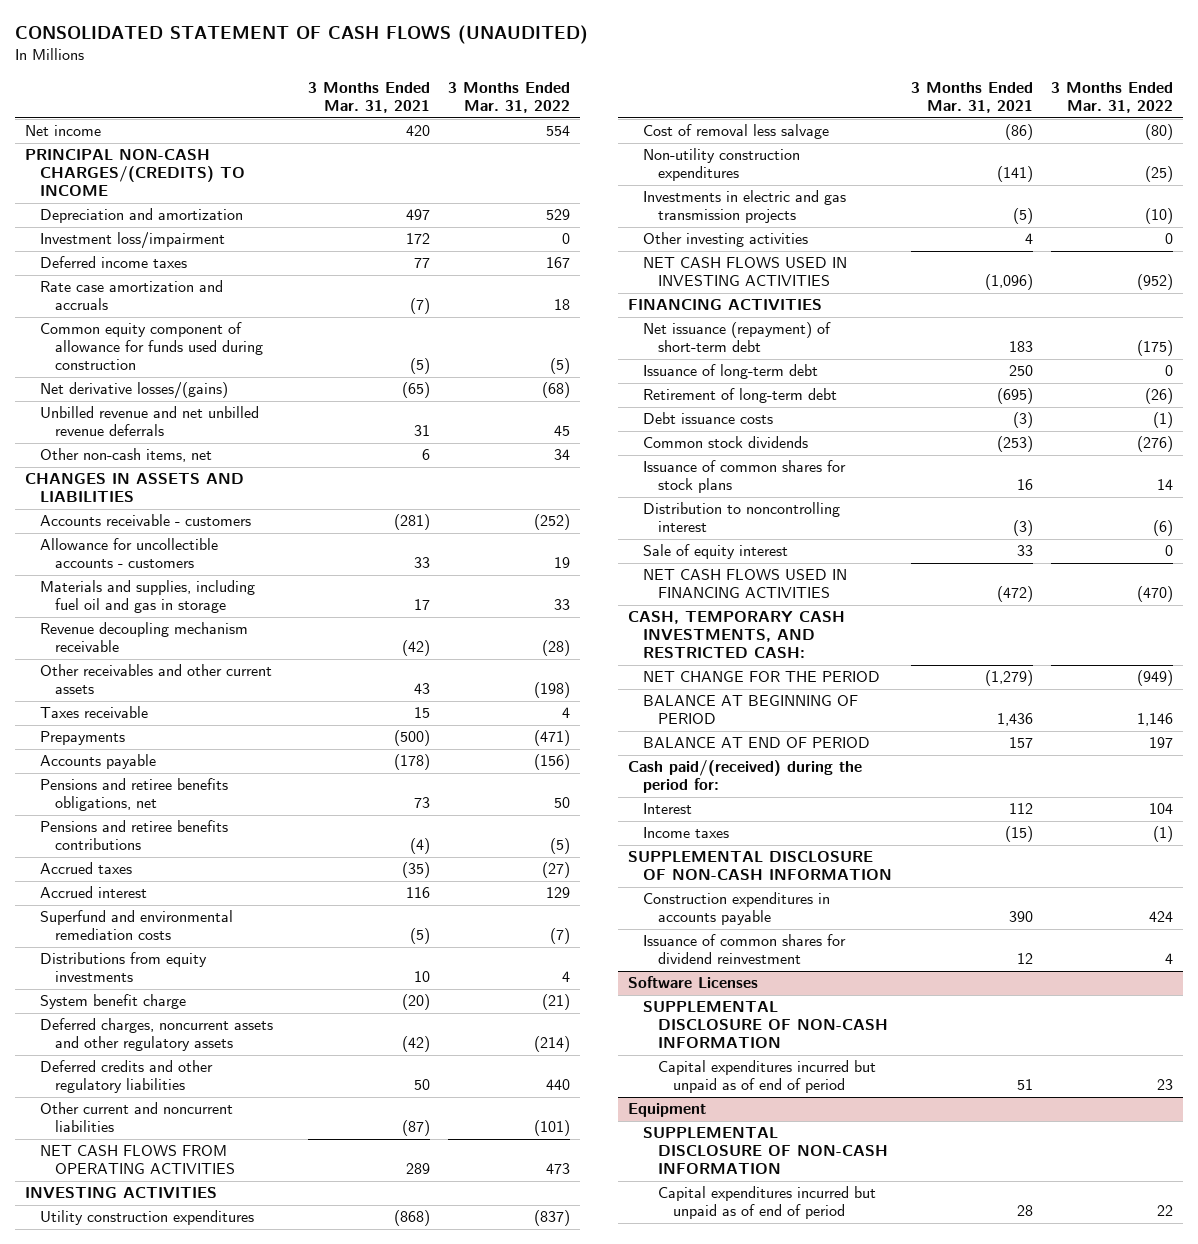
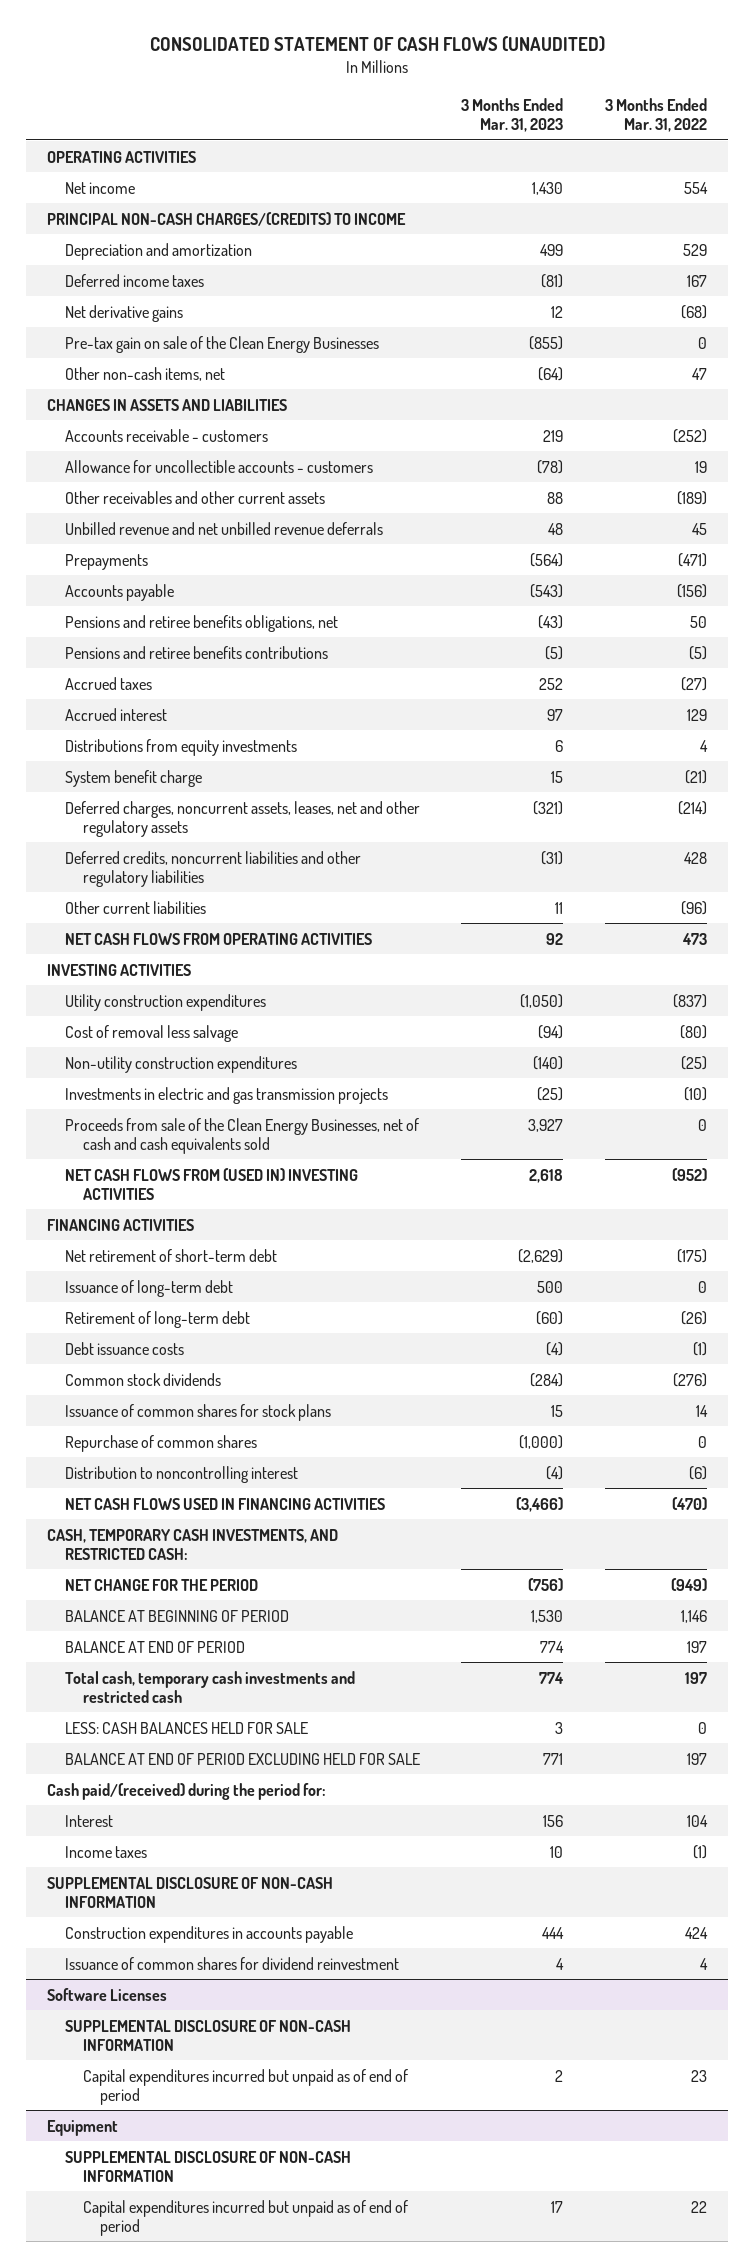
[307,82,430,113] 3 Months Ended Mar. 31, 2021 -> none
none -> [461,98,564,133] 3 Months Ended Mar. 31, 2023
none -> [46,150,196,163] OPERATING ACTIVITIES
[39,232,225,250] Investment loss/impairment -> none
[39,280,223,311] Rate case amortization and accruals -> none
[39,322,263,371] Common equity component of allowance for funds used during construction -> none
[39,382,228,400] Net derivative losses/(gains) -> [64,304,183,322] Net derivative gains
none -> [64,335,379,353] Pre-tax gain on sale of the Clean Energy Businesses
[554,449,571,461] 34 -> [691,367,707,380] 47
[39,580,255,614] Materials and supplies, including fuel oil and gas in storage -> none
[39,622,248,653] Revenue decoupling mechanism receivable -> none
[39,706,148,719] Taxes receivable -> none
[534,682,571,699] (198) -> [676,490,707,505] (189)
[39,406,259,437] Unbilled revenue and net unbilled revenue deferrals -> [64,521,383,535] Unbilled revenue and net unbilled revenue deferrals
[39,910,233,941] Superfund and environmental remediation costs -> none
[39,1018,273,1052] Deferred charges, noncurrent assets and other regulatory assets -> [64,800,420,837] Deferred charges, noncurrent assets, leases, net and other regulatory assets
[39,1060,213,1094] Deferred credits and other regulatory liabilities -> [64,850,361,887] Deferred credits, noncurrent liabilities and other regulatory liabilities
[546,1079,571,1091] 440 -> [683,851,707,864] 428
[39,1102,233,1133] Other current and noncurrent liabilities -> [64,900,206,914] Other current liabilities
[534,1120,571,1137] (101) -> [680,900,707,915] (96)
[642,232,808,248] Other investing activities -> none
none -> [64,1117,419,1154] Proceeds from sale of the Clean Energy Businesses, net of cash and cash equivalents sold
[642,257,847,287] NET CASH FLOWS USED IN INVESTING ACTIVITIES -> [64,1167,358,1200] NET CASH FLOWS FROM (USED IN) INVESTING ACTIVITIES
[642,322,831,353] Net issuance (repayment) of short-term debt -> [64,1248,277,1262] Net retirement of short-term debt
none -> [64,1434,257,1452] Repurchase of common shares
[642,544,788,560] Sale of equity interest -> none
none -> [64,1670,355,1703] Total cash, temporary cash investments and restricted cash
none -> [64,1721,308,1734] LESS: CASH BALANCES HELD FOR SALE
none -> [64,1752,420,1765] BALANCE AT END OF PERIOD EXCLUDING HELD FOR SALE

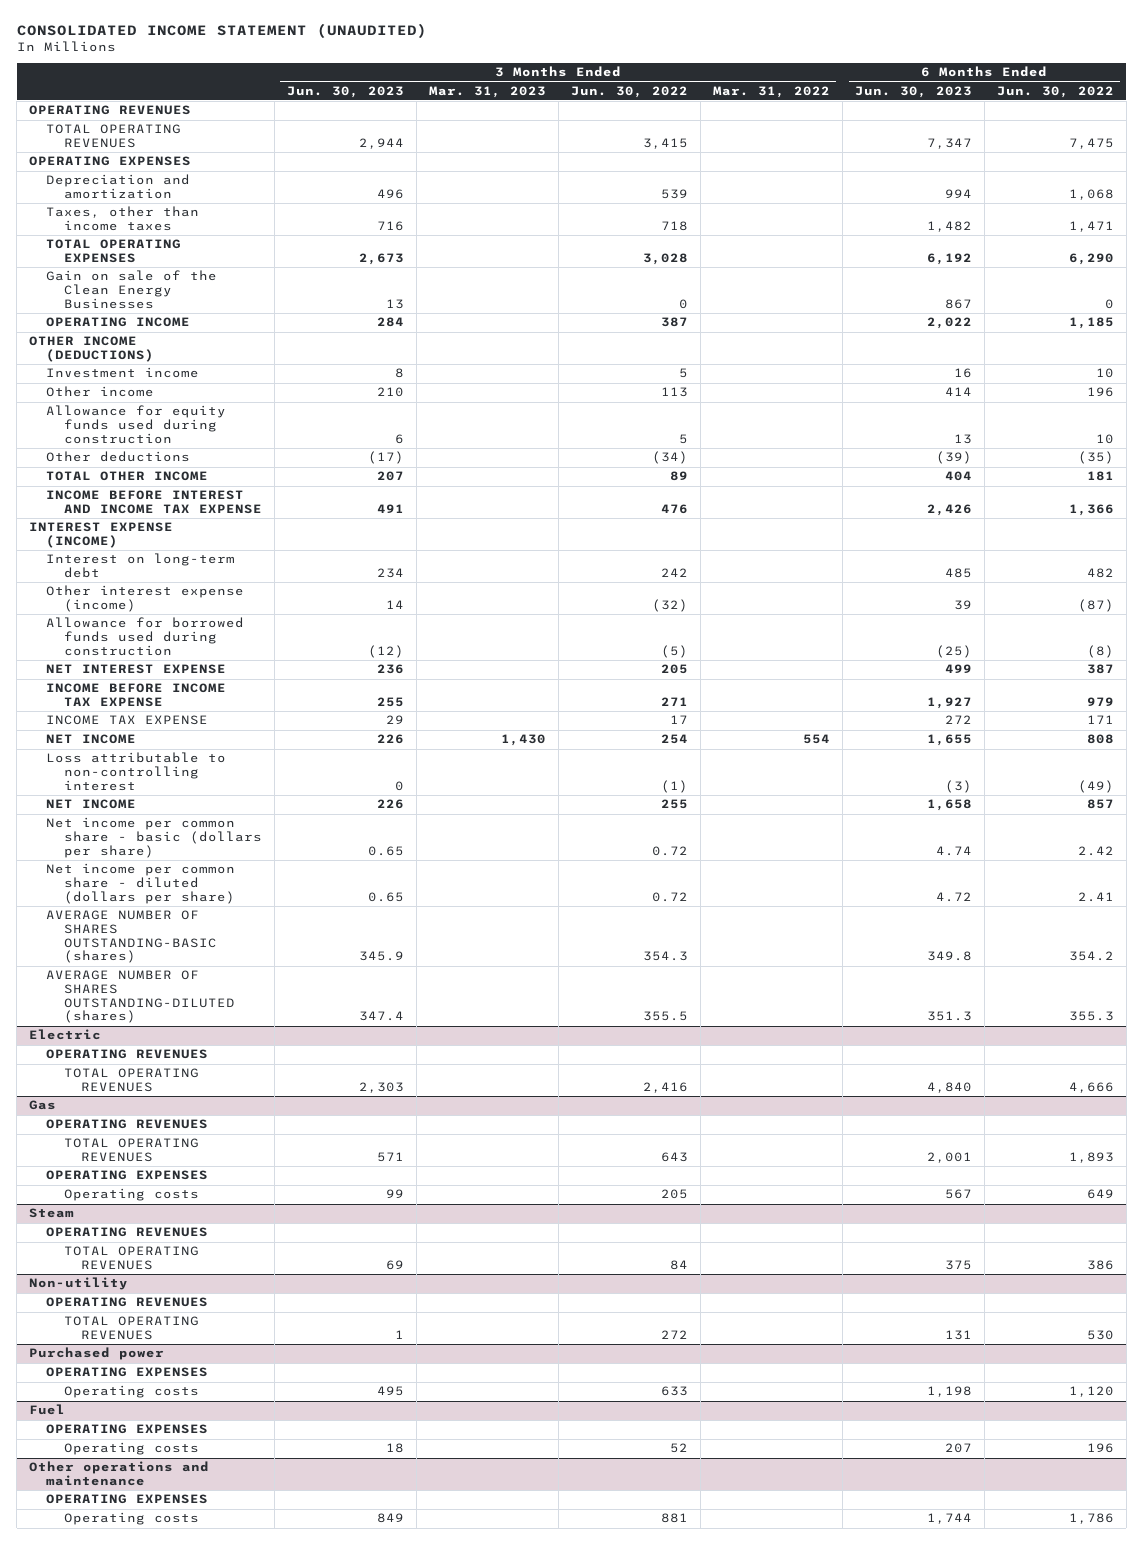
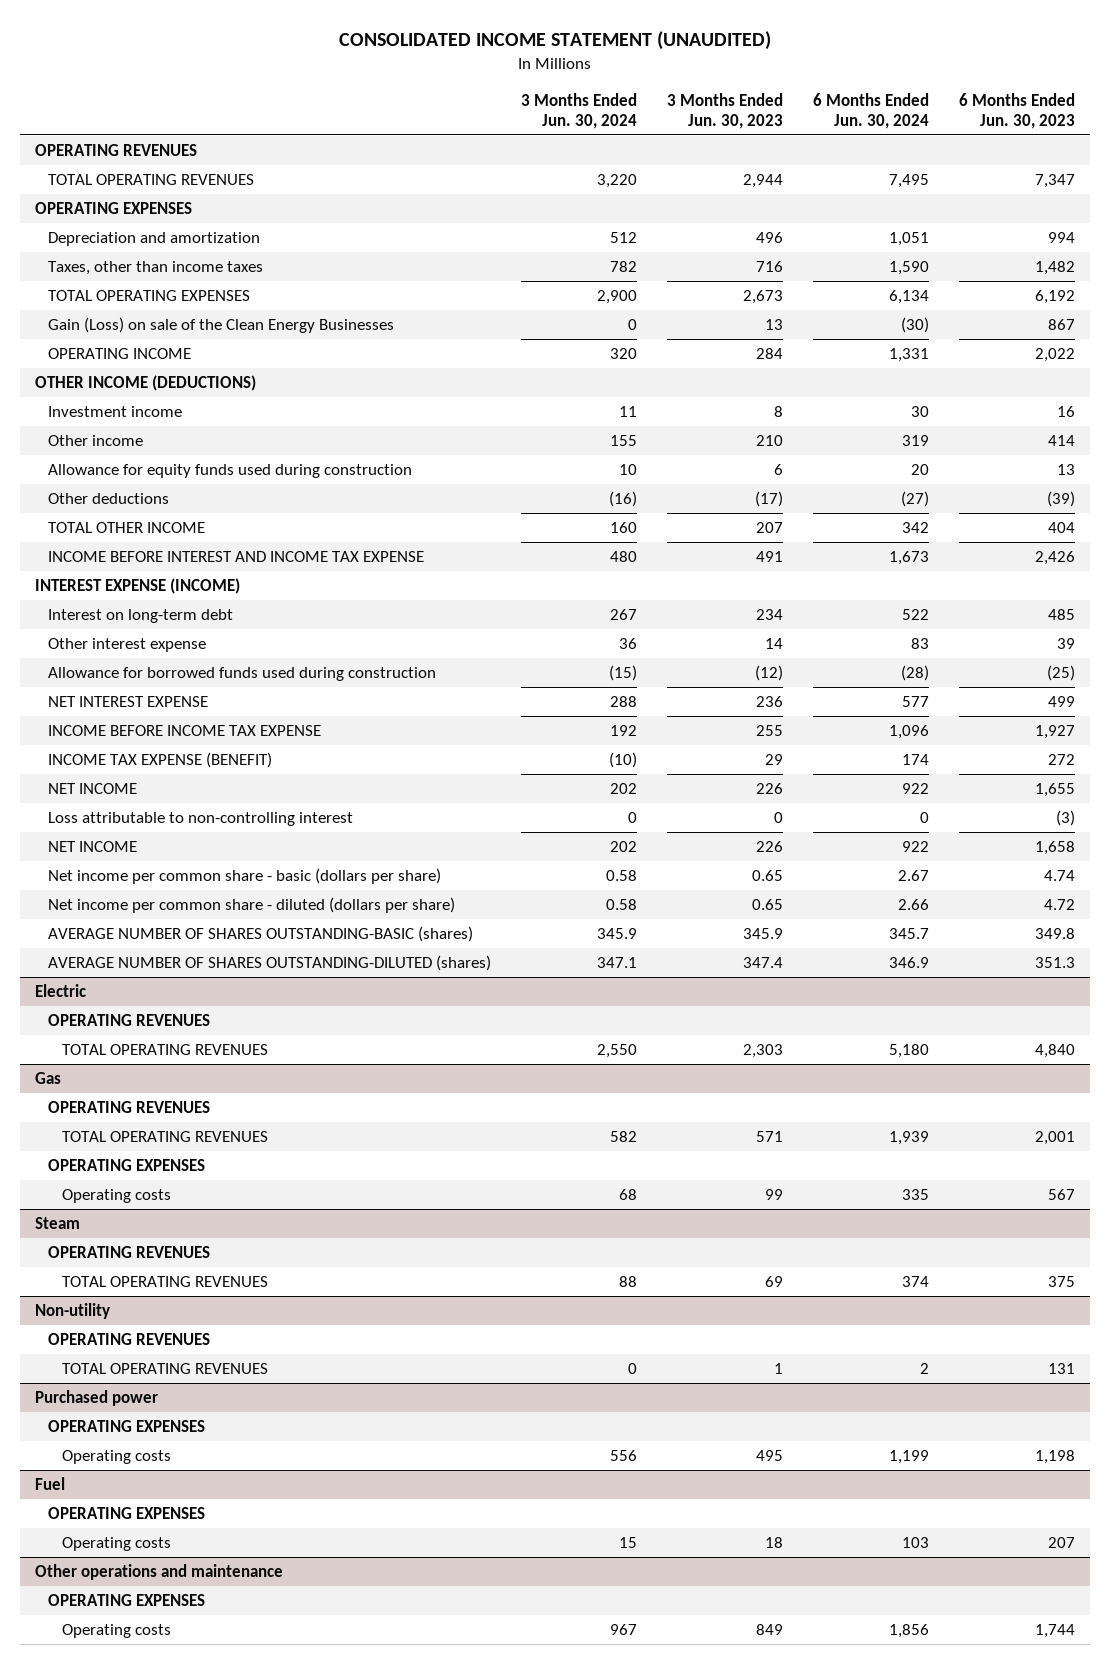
[428,85,546,98] Mar. 31, 2023 -> none
[570,85,688,98] Jun. 30, 2022 -> none
[712,85,830,98] Mar. 31, 2022 -> none
[996,85,1114,98] Jun. 30, 2022 -> none
none -> [521,92,638,129] 3 Months Ended Jun. 30, 2024
none -> [813,92,930,129] 6 Months Ended Jun. 30, 2024
[46,270,218,309] Gain on sale of the Clean Energy Businesses -> [48,316,395,333] Gain (Loss) on sale of the Clean Energy Businesses
[46,585,245,613] Other interest expense (income) -> [48,637,207,652] Other interest expense
[46,715,209,726] INCOME TAX EXPENSE -> [48,751,273,768] INCOME TAX EXPENSE (BENEFIT)

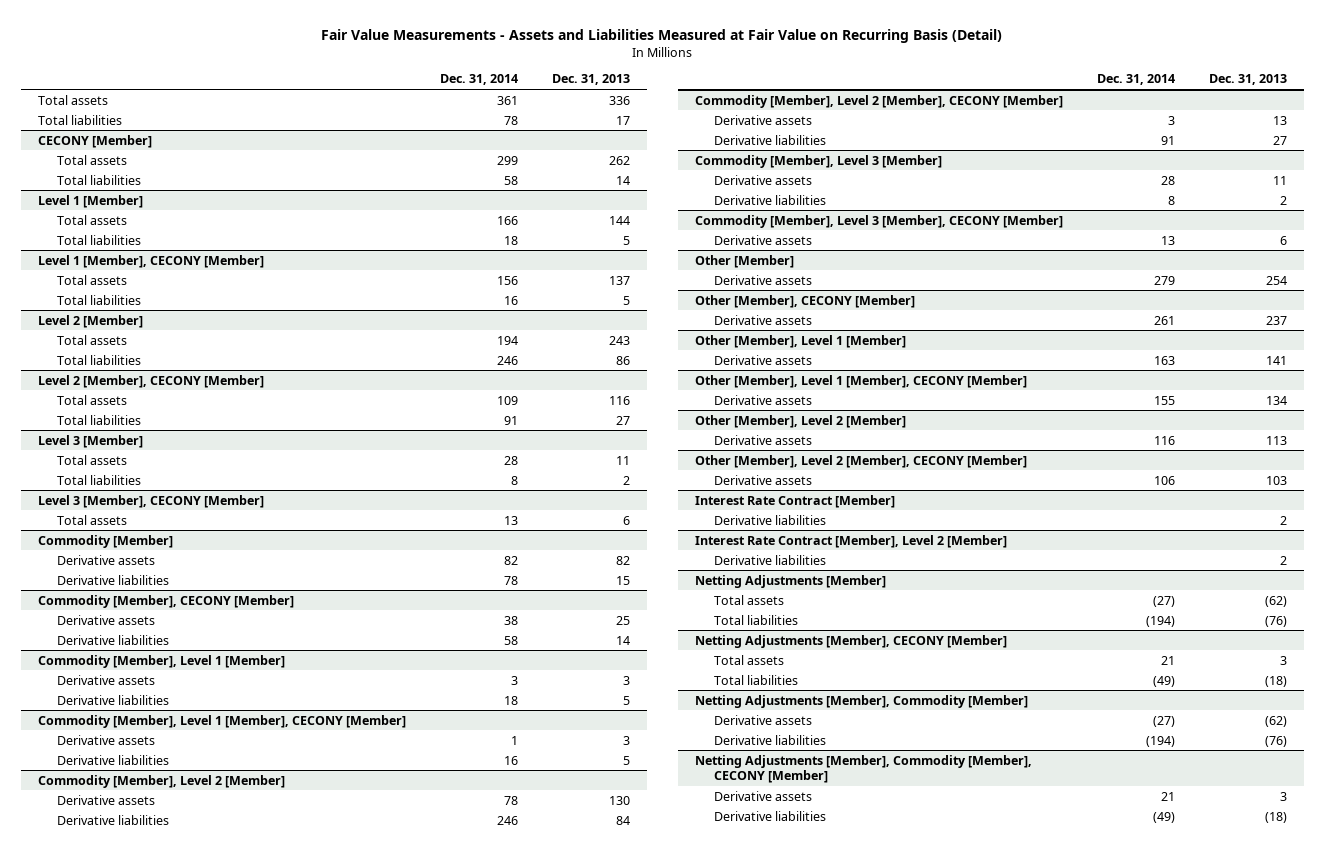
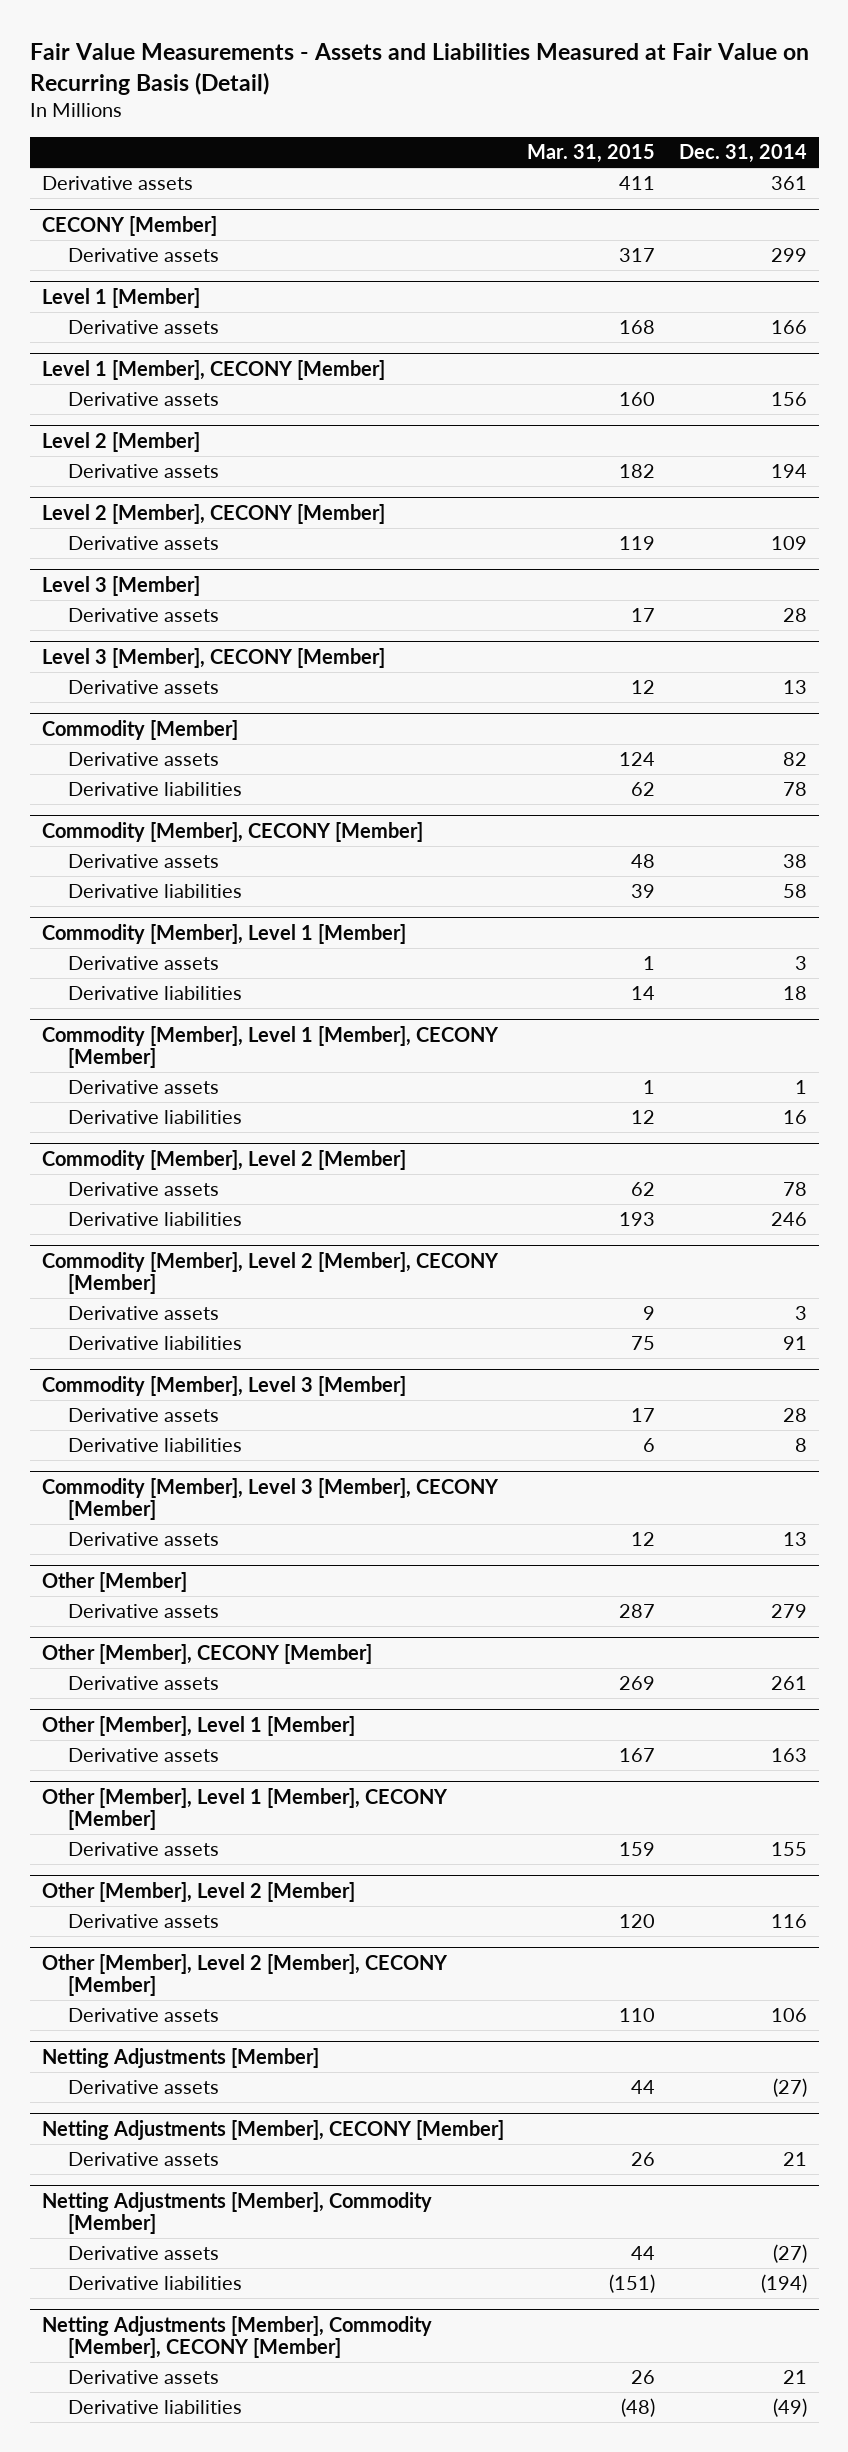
[552,74,631,86] Dec. 31, 2013 -> none
none -> [527,144,656,164] Mar. 31, 2015
[37,114,122,125] Total liabilities -> none
[37,94,108,105] Total assets -> [41,176,193,191] Derivative assets
[57,174,142,185] Total liabilities -> none
[57,154,128,165] Total assets -> [68,248,220,263] Derivative assets
[57,234,142,245] Total liabilities -> none
[57,214,128,225] Total assets -> [68,320,220,335] Derivative assets
[57,294,142,305] Total liabilities -> none
[57,274,128,285] Total assets -> [68,392,220,407] Derivative assets
[57,354,142,365] Total liabilities -> none
[57,334,128,345] Total assets -> [68,464,220,479] Derivative assets
[57,394,128,405] Total assets -> none
[57,414,142,425] Total liabilities -> none
none -> [68,536,220,551] Derivative assets
[57,454,128,465] Total assets -> none
[57,474,142,485] Total liabilities -> none
none -> [68,608,220,623] Derivative assets
[57,514,128,525] Total assets -> none
none -> [68,680,220,695] Derivative assets
[694,494,895,508] Interest Rate Contract [Member] -> none
[714,514,827,525] Derivative liabilities -> none
[694,534,1007,548] Interest Rate Contract [Member], Level 2 [Member] -> none
[714,554,827,565] Derivative liabilities -> none
[714,594,785,605] Total assets -> none
[714,614,799,625] Total liabilities -> none
none -> [68,2080,220,2095] Derivative assets
[714,654,785,665] Total assets -> none
[714,674,799,685] Total liabilities -> none
none -> [68,2152,220,2167] Derivative assets

